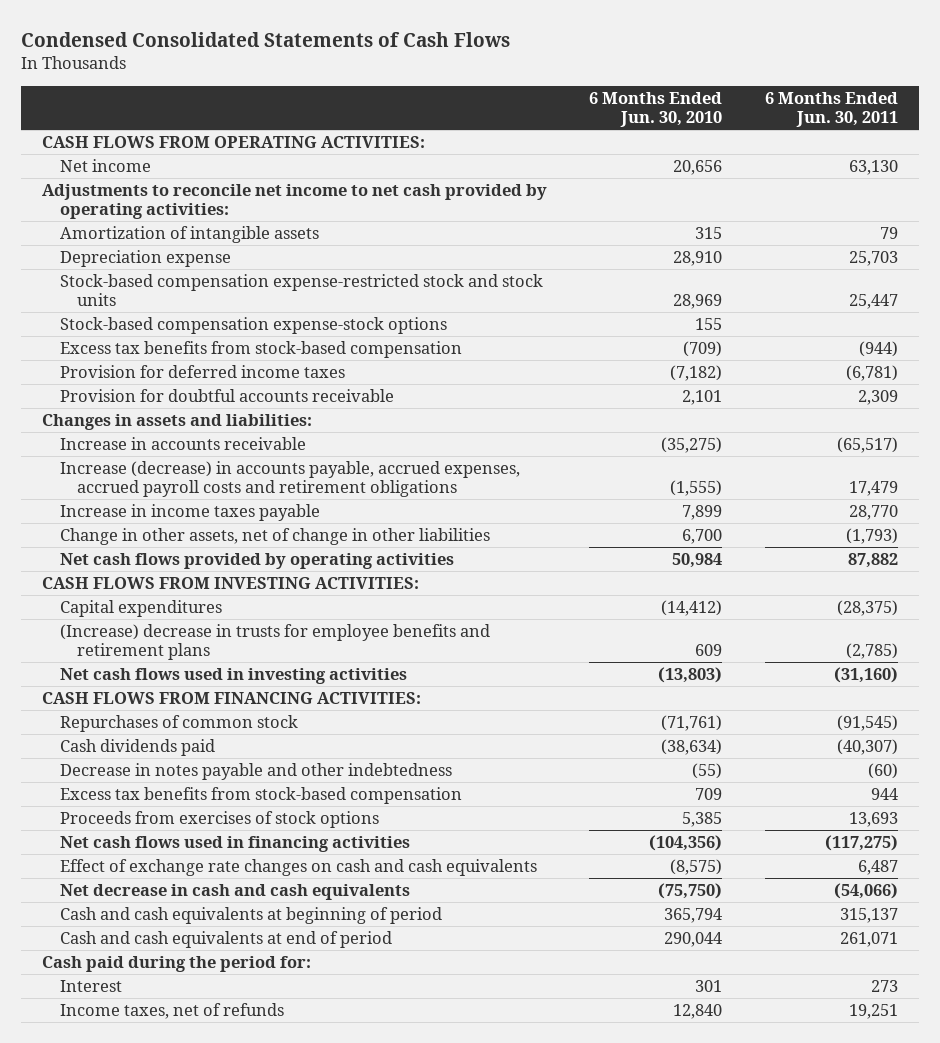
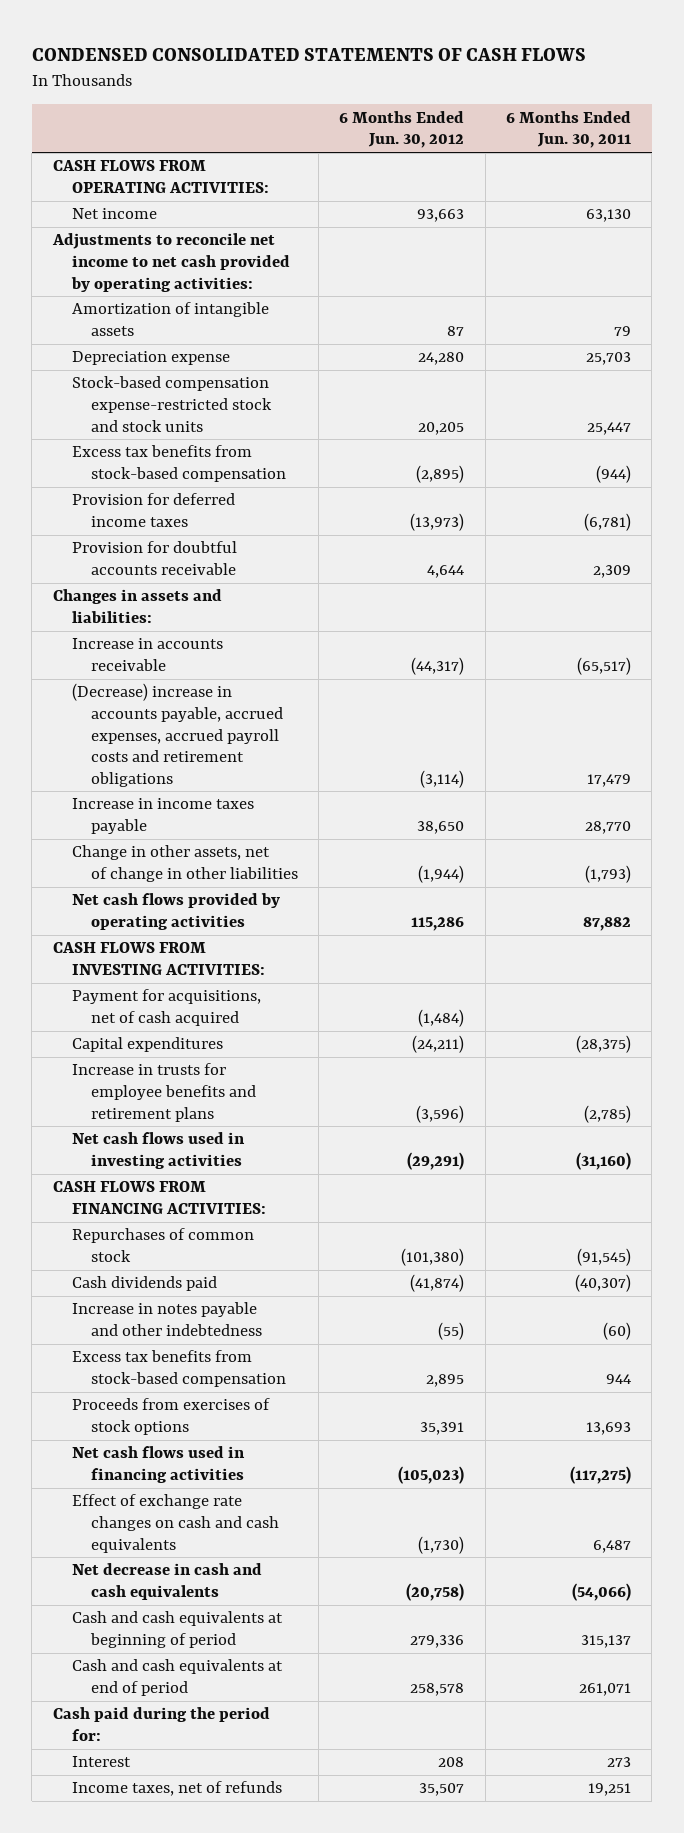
[21,31,511,47] Condensed Consolidated Statements of Cash Flows -> [31,47,586,61] CONDENSED CONSOLIDATED STATEMENTS OF CASH FLOWS
[589,91,723,127] 6 Months Ended Jun. 30, 2010 -> none
none -> [339,110,465,149] 6 Months Ended Jun. 30, 2012
[59,317,447,335] Stock-based compensation expense-stock options -> none
[59,461,520,498] Increase (decrease) in accounts payable, accrued expenses, accrued payroll costs and retirement obligations -> [71,683,283,787] (Decrease) increase in accounts payable, accrued expenses, accrued payroll costs and retirement obligations
none -> [71,989,261,1026] Payment for acquisitions, net of cash acquired
[59,624,490,661] (Increase) decrease in trusts for employee benefits and retirement plans -> [71,1063,256,1122] Increase in trusts for employee benefits and retirement plans
[59,763,452,781] Decrease in notes payable and other indebtedness -> [71,1302,262,1336] Increase in notes payable and other indebtedness

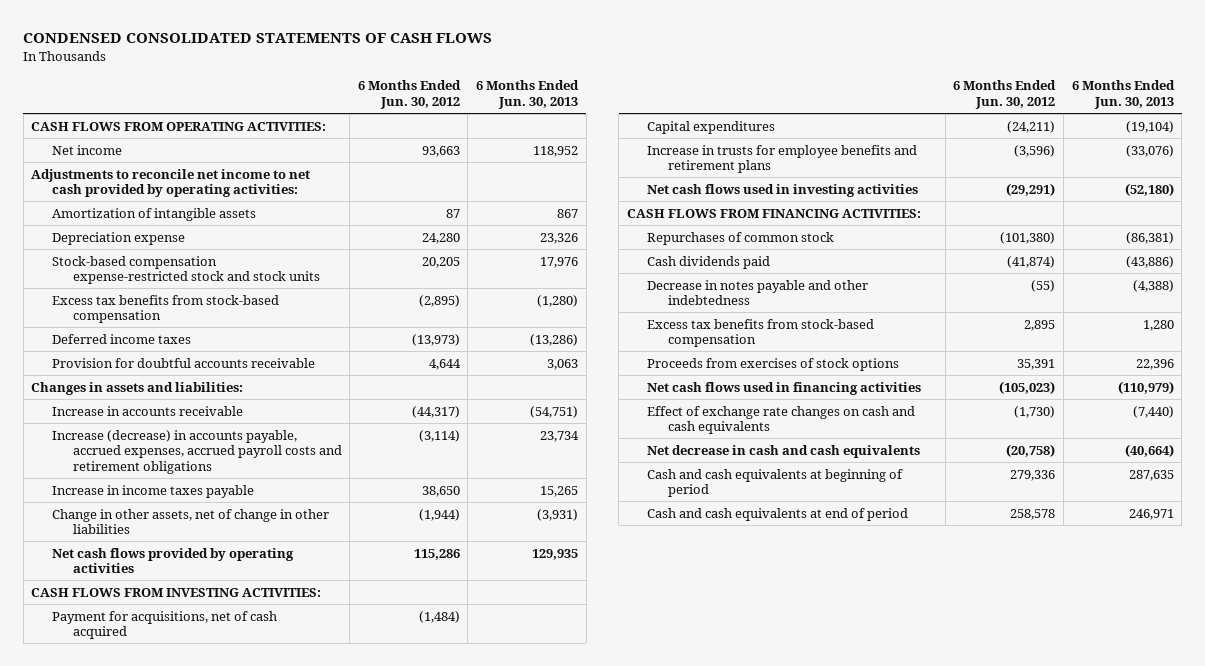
[505,110,631,149] 6 Months Ended Jun. 30, 2011 -> none
none -> [476,80,580,110] 6 Months Ended Jun. 30, 2013
[71,493,235,527] Provision for deferred income taxes -> [51,333,191,344] Deferred income taxes
[71,683,283,787] (Decrease) increase in accounts payable, accrued expenses, accrued payroll costs and retirement obligations -> [51,429,342,474] Increase (decrease) in accounts payable, accrued expenses, accrued payroll costs and retirement obligations
[71,1302,262,1336] Increase in notes payable and other indebtedness -> [647,279,869,306] Decrease in notes payable and other indebtedness
[52,1707,270,1741] Cash paid during the period for: -> none
[71,1756,131,1768] Interest -> none
[71,1781,282,1797] Income taxes, net of refunds -> none

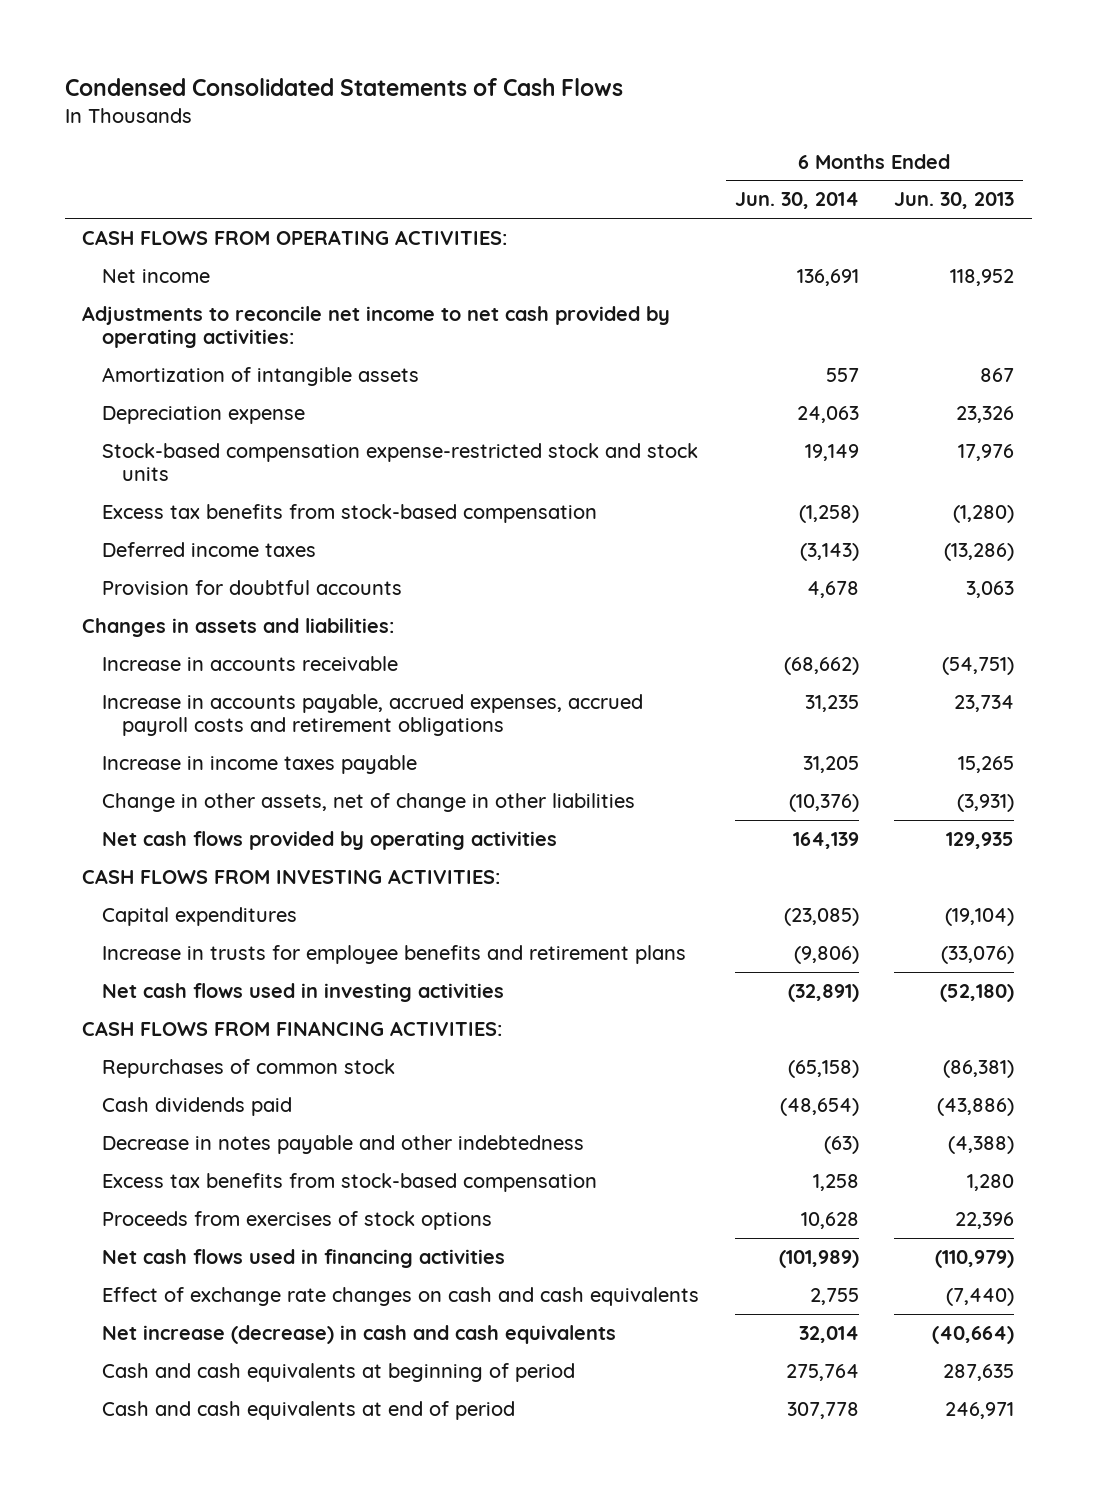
[23,33,493,44] CONDENSED CONSOLIDATED STATEMENTS OF CASH FLOWS -> [64,77,623,96] Condensed Consolidated Statements of Cash Flows
[357,80,461,110] 6 Months Ended Jun. 30, 2012 -> none
none -> [734,192,859,210] Jun. 30, 2014
[51,357,315,368] Provision for doubtful accounts receivable -> [102,579,403,595] Provision for doubtful accounts
[51,429,342,474] Increase (decrease) in accounts payable, accrued expenses, accrued payroll costs and retirement obligations -> [102,693,644,737] Increase in accounts payable, accrued expenses, accrued payroll costs and retirement obligations
[51,610,277,640] Payment for acquisitions, net of cash acquired -> none
[647,444,921,458] Net decrease in cash and cash equivalents -> [102,1324,617,1344] Net increase (decrease) in cash and cash equivalents

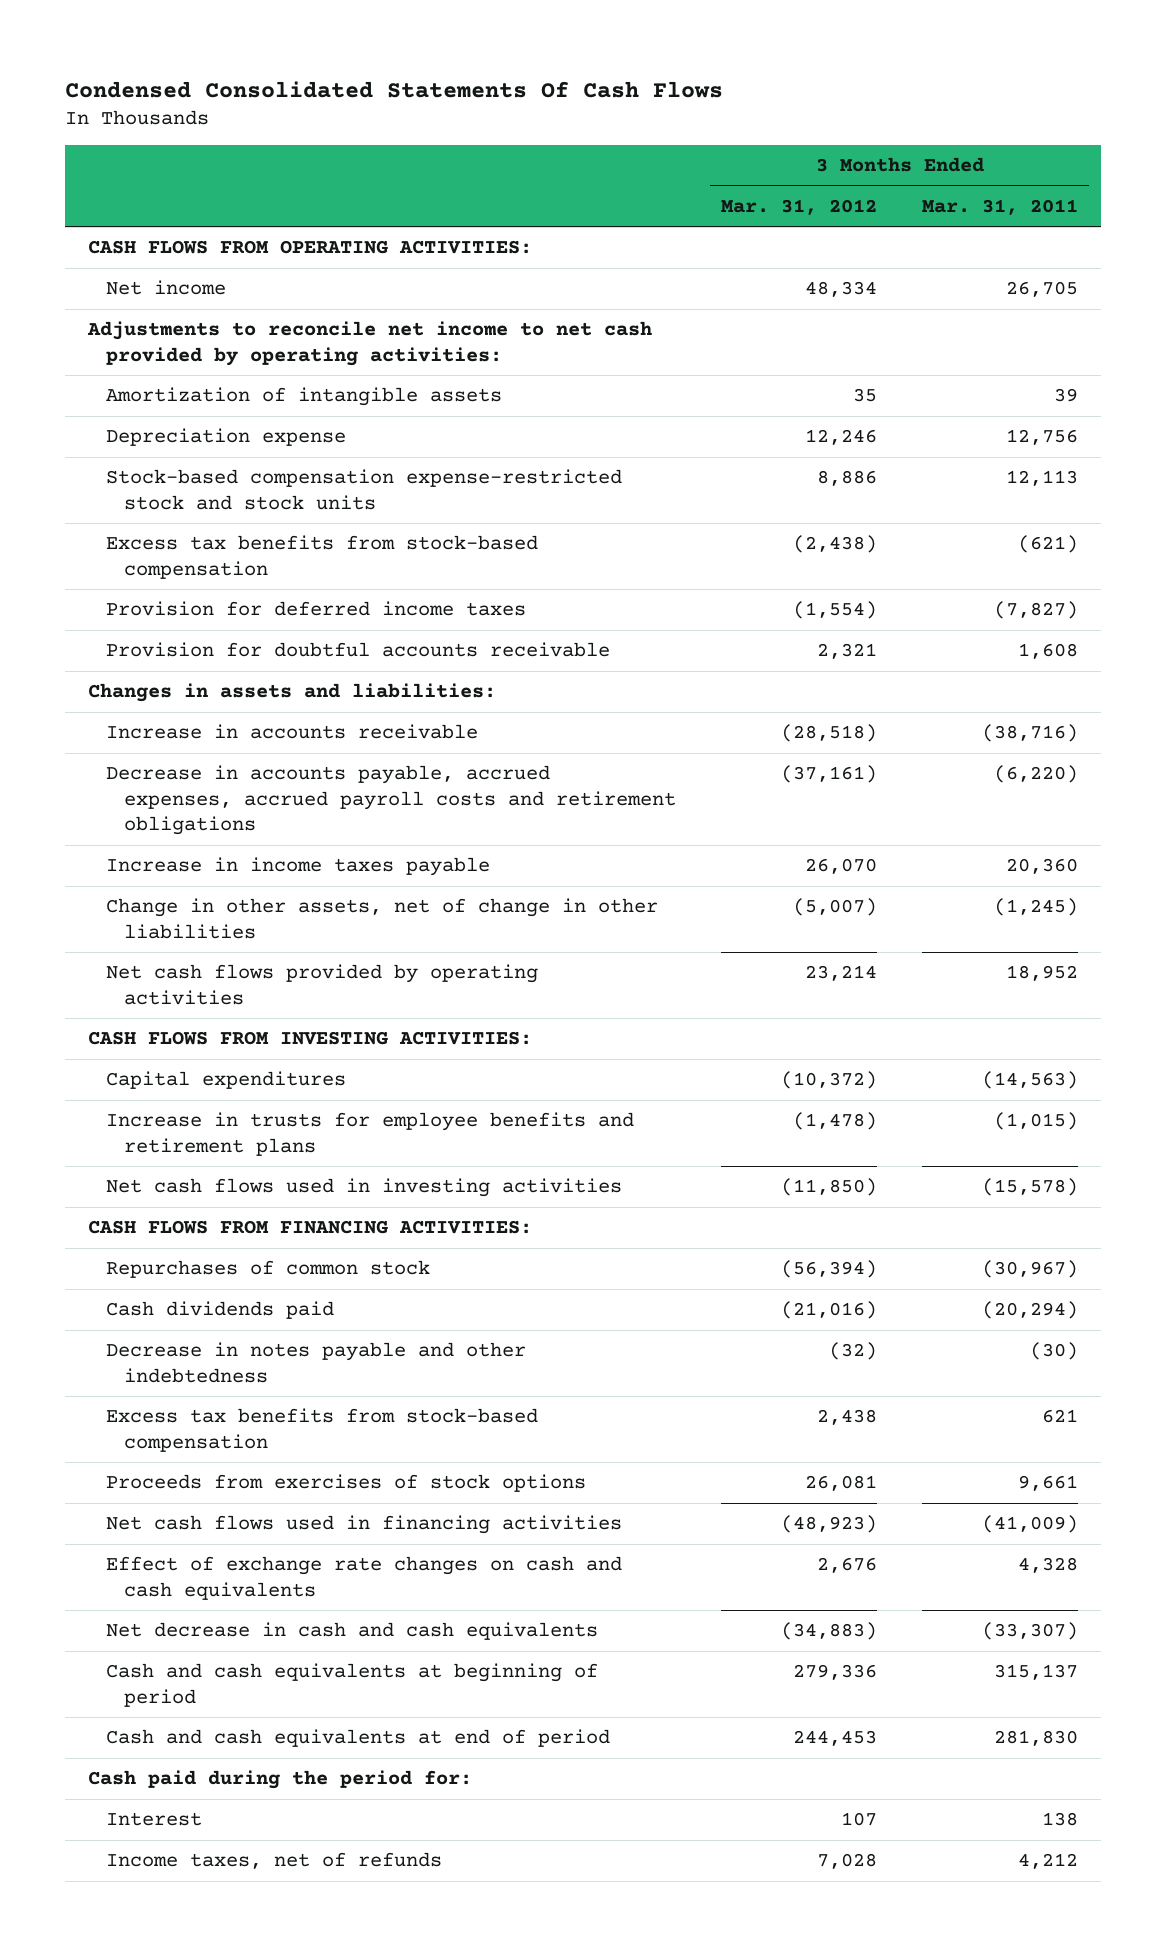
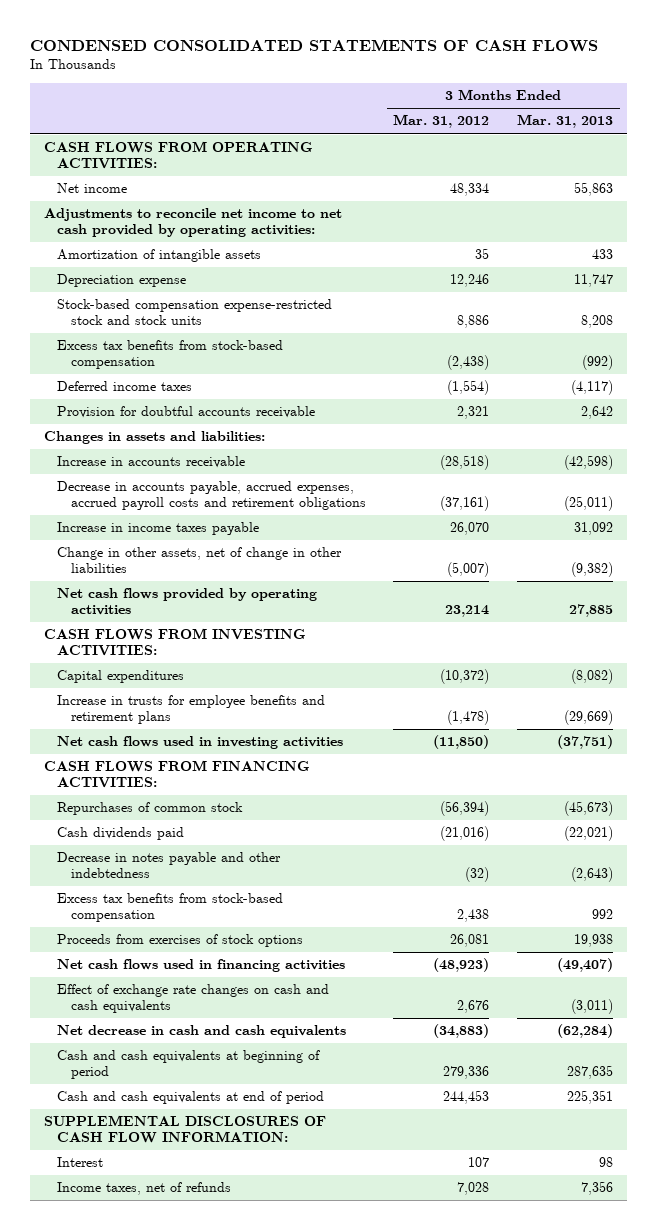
[65,80,724,98] Condensed Consolidated Statements Of Cash Flows -> [30,38,599,52] CONDENSED CONSOLIDATED STATEMENTS OF CASH FLOWS
[922,198,1079,215] Mar. 31, 2011 -> none
none -> [516,114,613,129] Mar. 31, 2013
[105,601,526,617] Provision for deferred income taxes -> [57,381,193,392] Deferred income taxes
[88,1770,473,1790] Cash paid during the period for: -> none
none -> [43,1115,326,1144] SUPPLEMENTAL DISCLOSURES OF CASH FLOW INFORMATION:

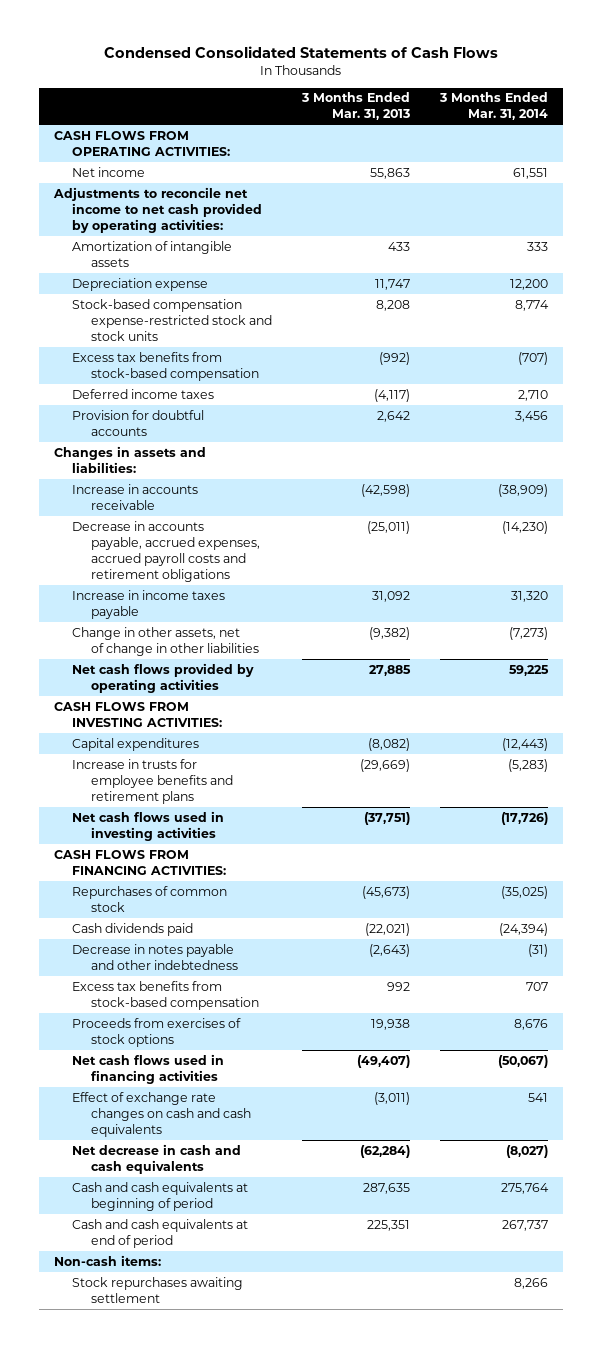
[30,38,599,52] CONDENSED CONSOLIDATED STATEMENTS OF CASH FLOWS -> [103,46,498,59] Condensed Consolidated Statements of Cash Flows
[393,114,490,129] Mar. 31, 2012 -> none
none -> [438,92,548,121] 3 Months Ended Mar. 31, 2014
[57,406,316,419] Provision for doubtful accounts receivable -> [72,409,205,436] Provision for doubtful accounts
[43,1115,326,1144] SUPPLEMENTAL DISCLOSURES OF CASH FLOW INFORMATION: -> none
[57,1157,104,1168] Interest -> none
[57,1182,232,1196] Income taxes, net of refunds -> none
none -> [53,1254,161,1266] Non-cash items:
none -> [72,1276,244,1303] Stock repurchases awaiting settlement

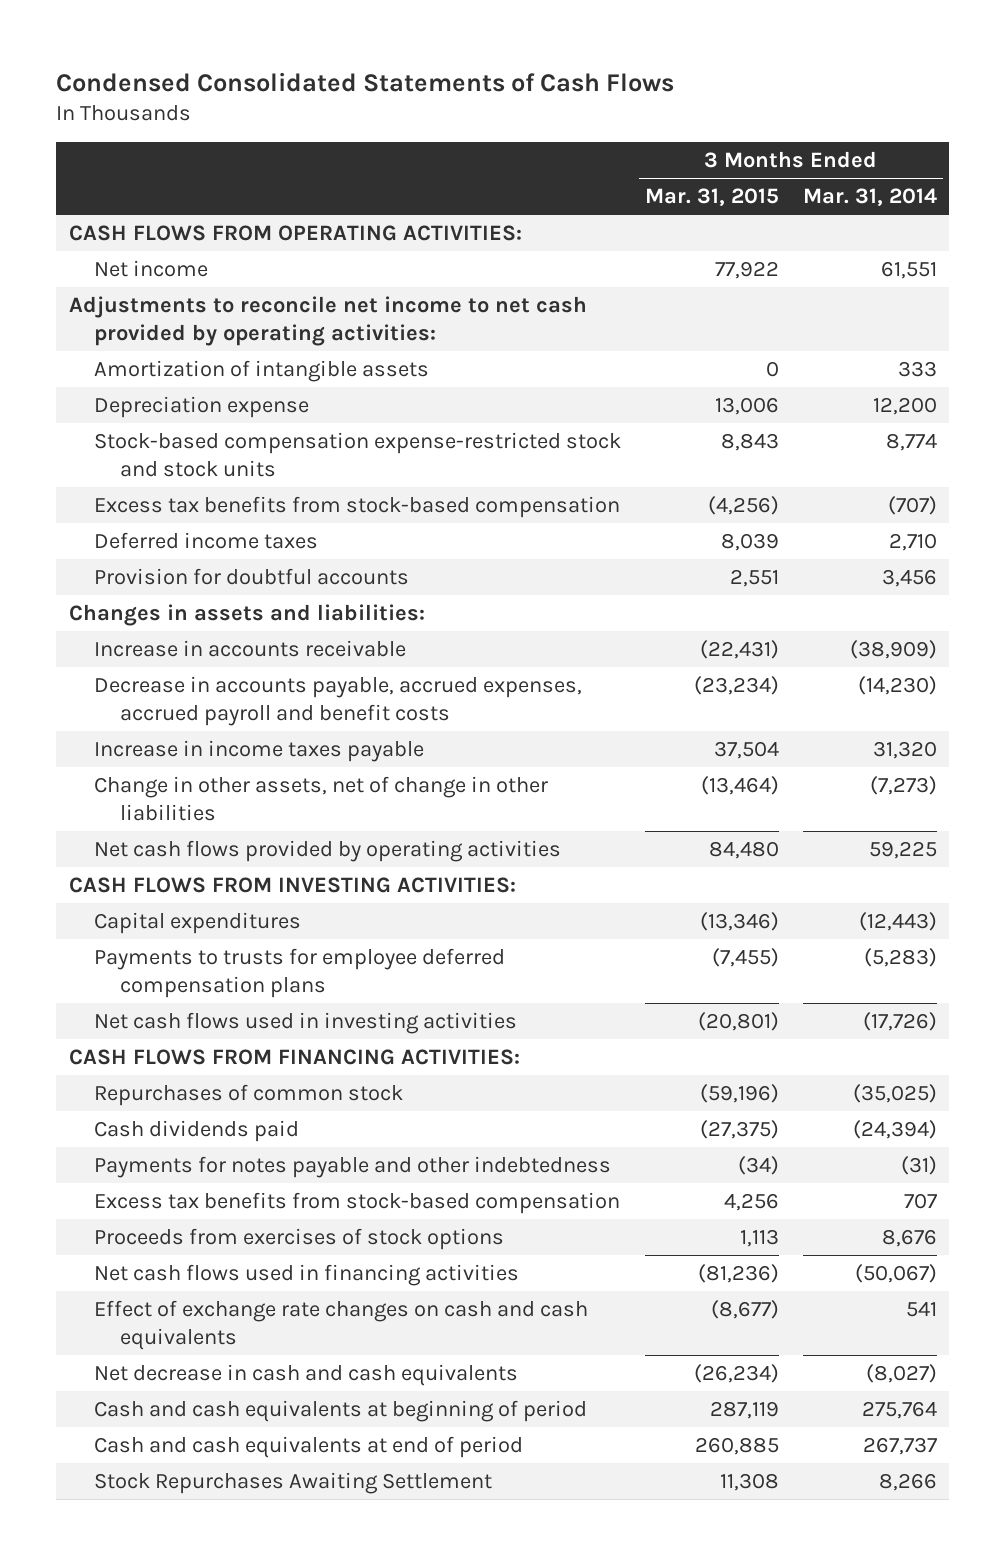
[300,92,410,121] 3 Months Ended Mar. 31, 2013 -> none
none -> [645,188,780,207] Mar. 31, 2015
[72,520,260,583] Decrease in accounts payable, accrued expenses, accrued payroll costs and retirement obligations -> [94,675,583,727] Decrease in accounts payable, accrued expenses, accrued payroll and benefit costs
[72,758,233,804] Increase in trusts for employee benefits and retirement plans -> [94,947,506,999] Payments to trusts for employee deferred compensation plans
[72,943,238,970] Decrease in notes payable and other indebtedness -> [94,1155,612,1178] Payments for notes payable and other indebtedness
[53,1254,161,1266] Non-cash items: -> none
[72,1276,244,1303] Stock repurchases awaiting settlement -> [94,1471,493,1494] Stock Repurchases Awaiting Settlement

